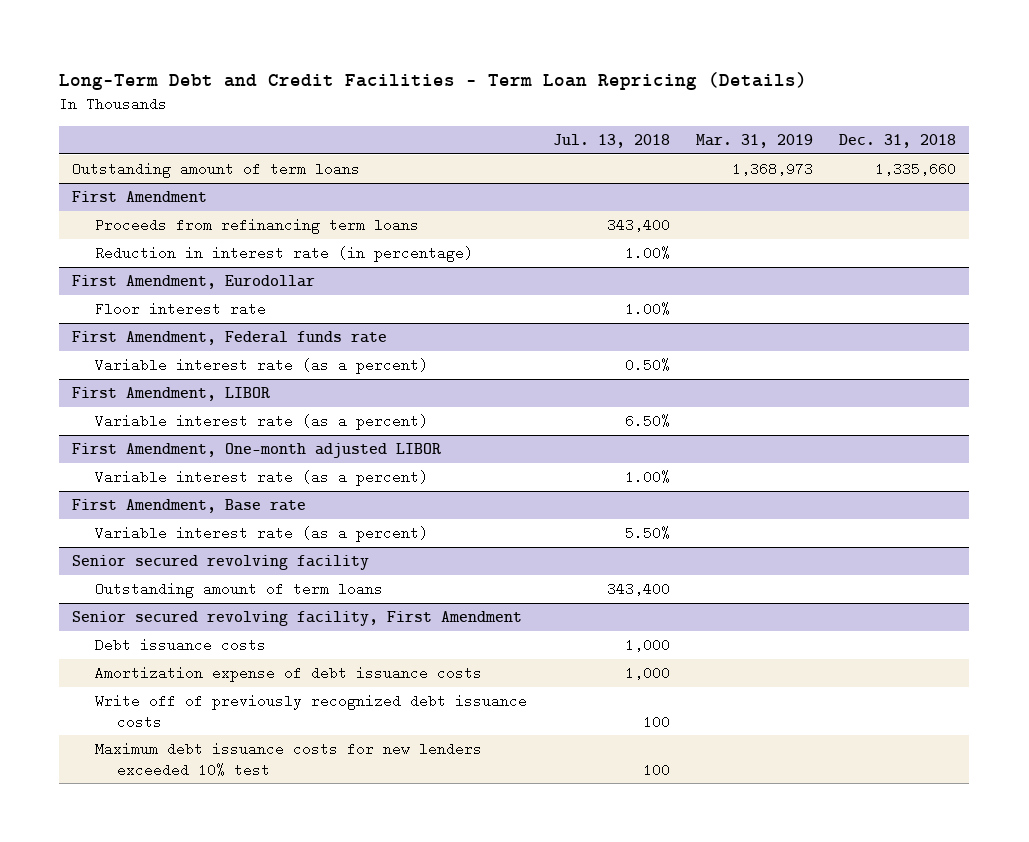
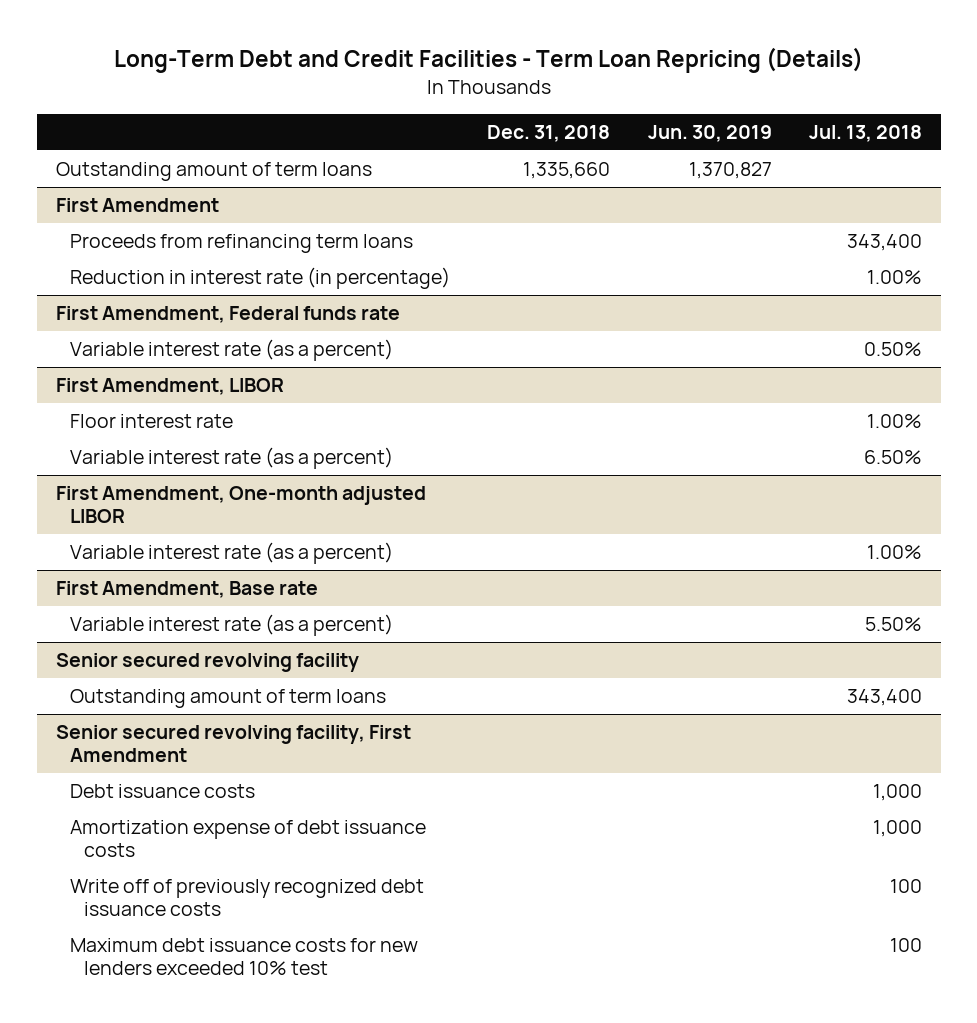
[696,134,814,149] Mar. 31, 2019 -> none
none -> [647,124,772,142] Jun. 30, 2019
[72,275,316,290] First Amendment, Eurodollar -> none
[94,302,266,317] Floor interest rate -> none
none -> [70,414,234,429] Floor interest rate

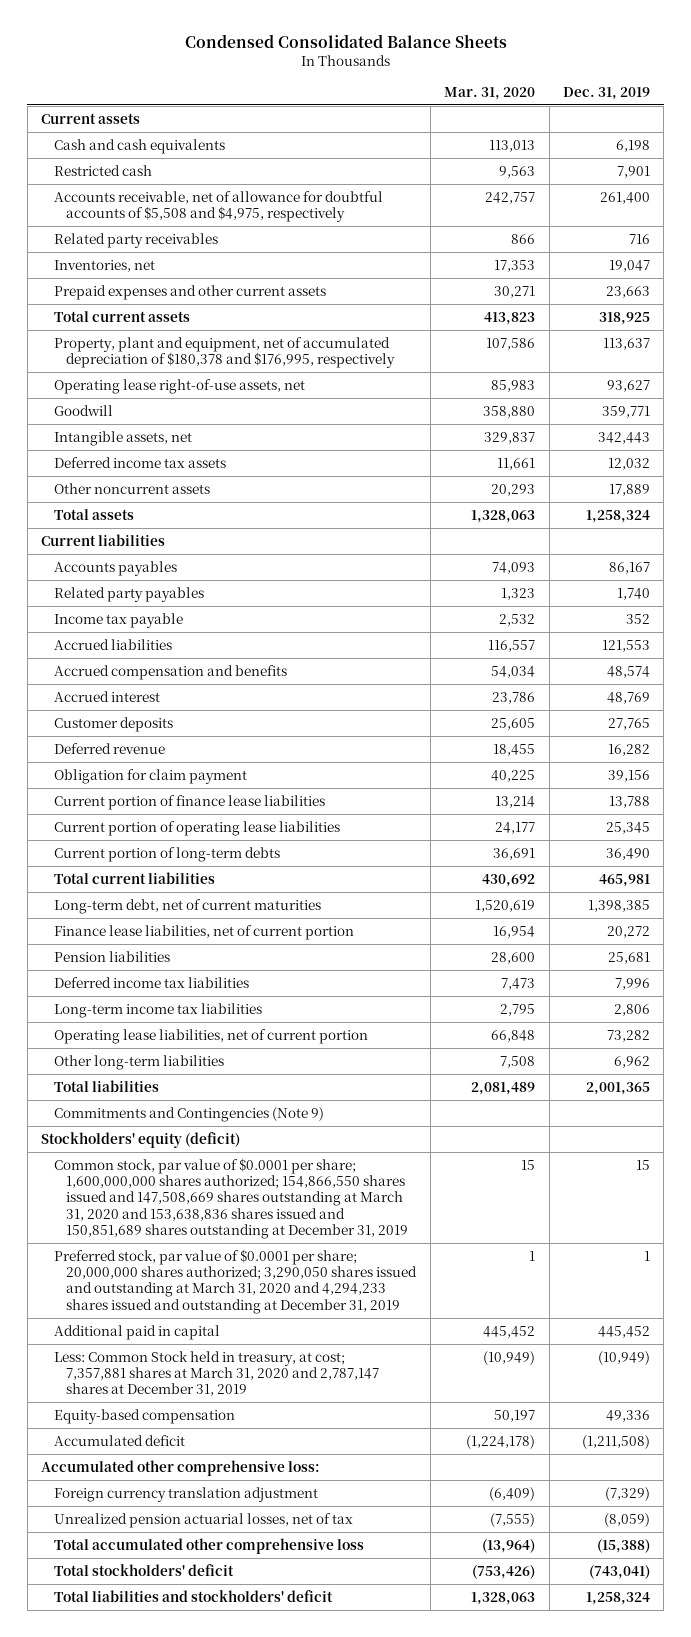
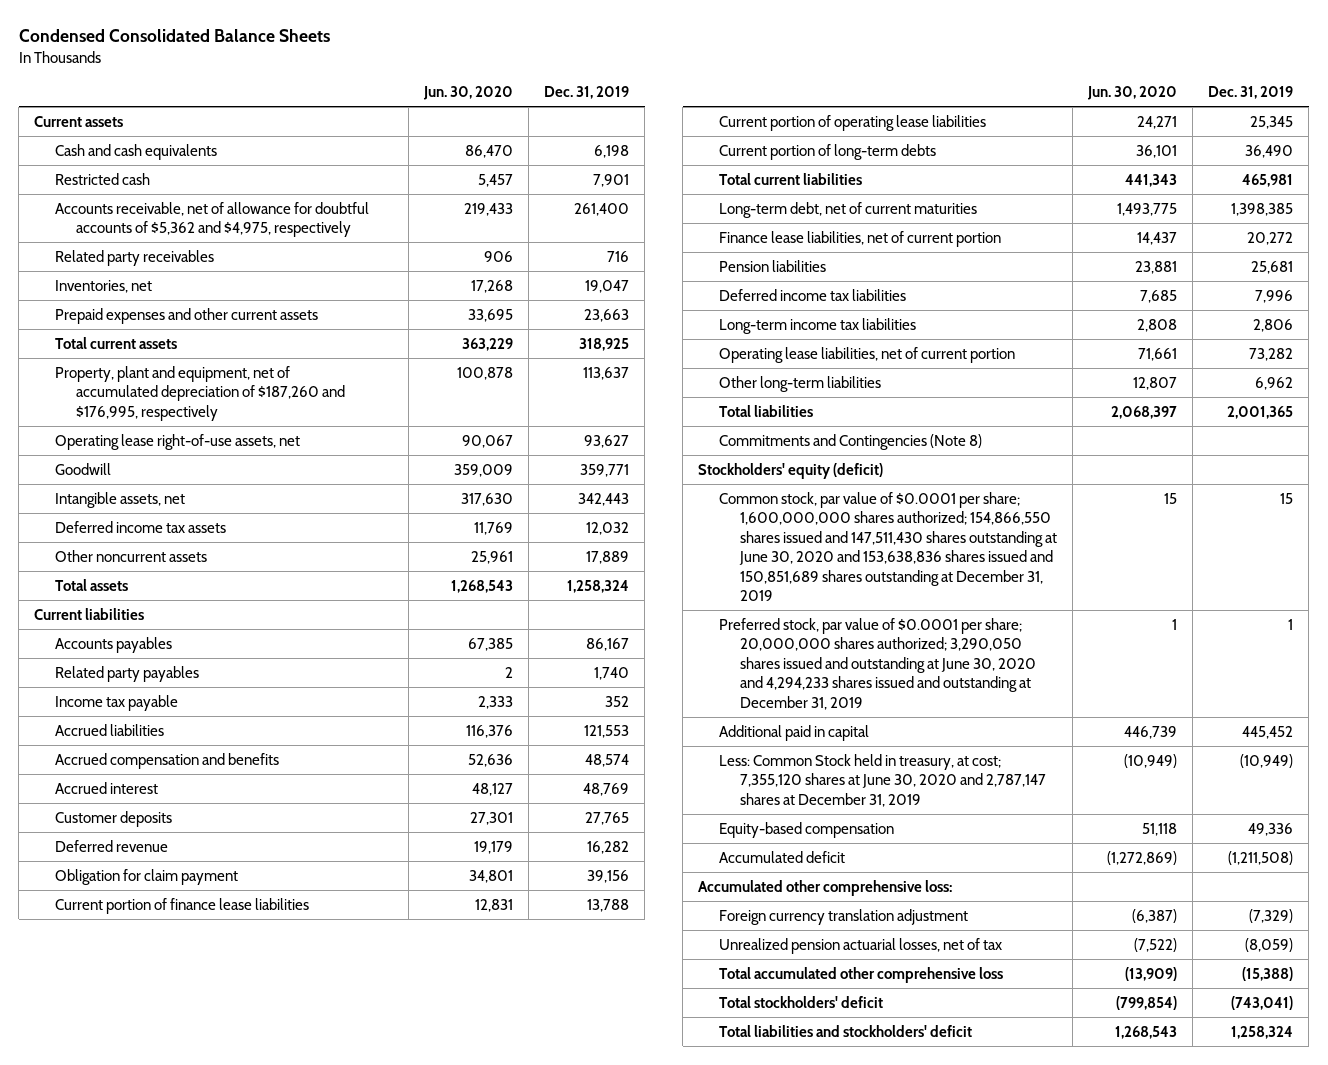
[444,86,536,100] Mar. 31, 2020 -> none
none -> [423,86,514,101] Jun. 30, 2020
[53,190,383,222] Accounts receivable, net of allowance for doubtful accounts of $5,508 and $4,975, respectively -> [55,201,370,238] Accounts receivable, net of allowance for doubtful accounts of $5,362 and $4,975, respectively
[53,336,396,368] Property, plant and equipment, net of accumulated depreciation of $180,378 and $176,995, respectively -> [55,365,345,421] Property, plant and equipment, net of accumulated depreciation of $187,260 and $176,995, respectively
[53,1106,324,1122] Commitments and Contingencies (Note 9) -> [719,433,983,450] Commitments and Contingencies (Note 8)
[53,1157,409,1239] Common stock, par value of $0.0001 per share; 1,600,000,000 shares authorized; 154,866,550 shares issued and 147,508,669 shares outstanding at March 31, 2020 and 153,638,836 shares issued and 150,851,689 shares outstanding at December 31, 2019 -> [719,491,1058,602] Common stock, par value of $0.0001 per share; 1,600,000,000 shares authorized; 154,866,550 shares issued and 147,511,430 shares outstanding at June 30, 2020 and 153,638,836 shares issued and 150,851,689 shares outstanding at December 31, 2019
[53,1248,418,1314] Preferred stock, par value of $0.0001 per share; 20,000,000 shares authorized; 3,290,050 shares issued and outstanding at March 31, 2020 and 4,294,233 shares issued and outstanding at December 31, 2019 -> [719,617,1037,710] Preferred stock, par value of $0.0001 per share; 20,000,000 shares authorized; 3,290,050 shares issued and outstanding at June 30, 2020 and 4,294,233 shares issued and outstanding at December 31, 2019
[53,1350,380,1397] Less: Common Stock held in treasury, at cost; 7,357,881 shares at March 31, 2020 and 2,787,147 shares at December 31, 2019 -> [719,753,1047,807] Less: Common Stock held in treasury, at cost; 7,355,120 shares at June 30, 2020 and 2,787,147 shares at December 31, 2019

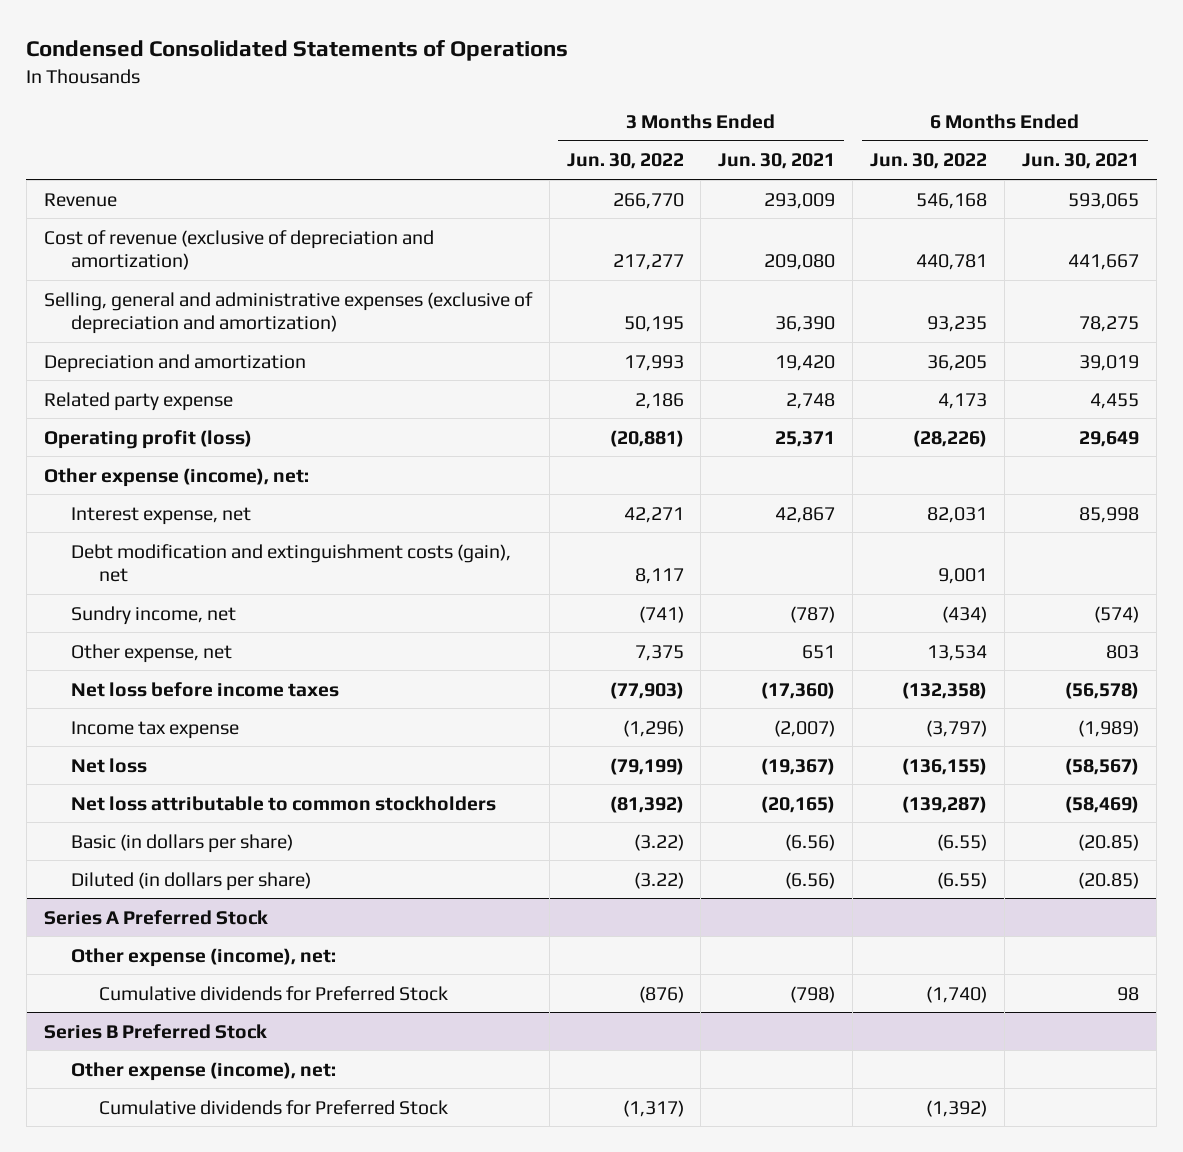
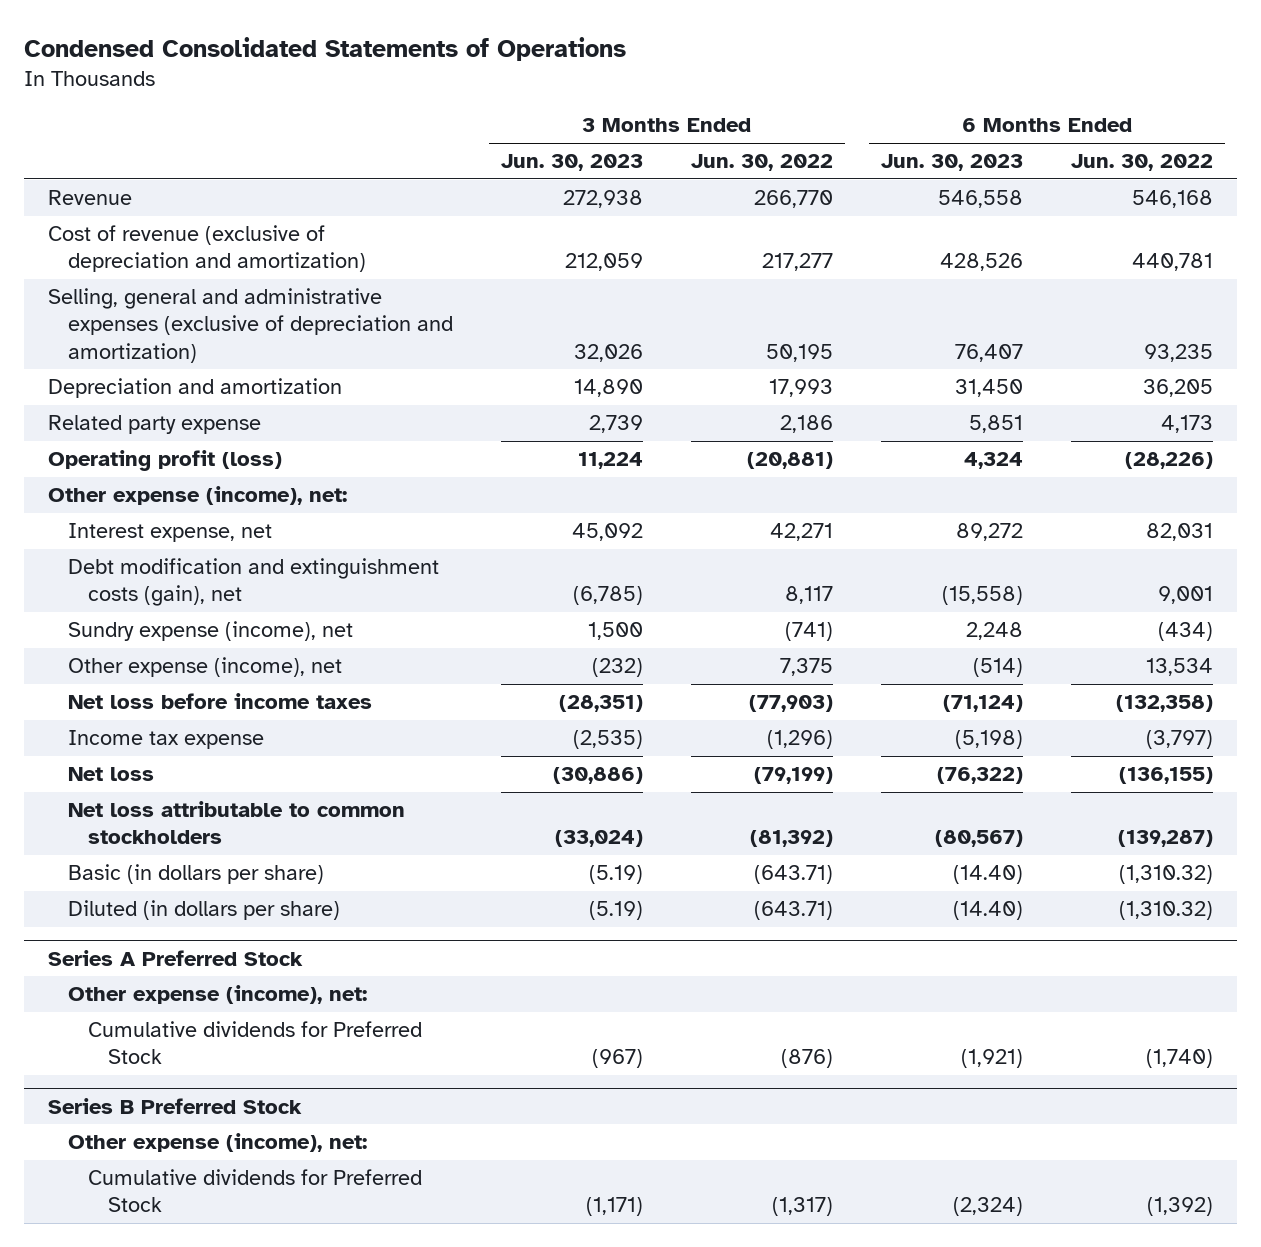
[718,153,836,170] Jun. 30, 2021 -> none
[1022,153,1140,170] Jun. 30, 2021 -> none
none -> [501,154,644,172] Jun. 30, 2023
none -> [880,154,1023,172] Jun. 30, 2023
[71,605,237,625] Sundry income, net -> [68,621,354,642] Sundry expense (income), net
[71,643,233,663] Other expense, net -> [68,657,343,678] Other expense (income), net
[633,833,684,851] (3.22) -> [754,865,834,885] (643.71)
[937,833,988,851] (6.55) -> [1118,865,1213,885] (1,310.32)
[633,871,684,889] (3.22) -> [754,901,834,921] (643.71)
[937,871,988,889] (6.55) -> [1118,901,1213,921] (1,310.32)

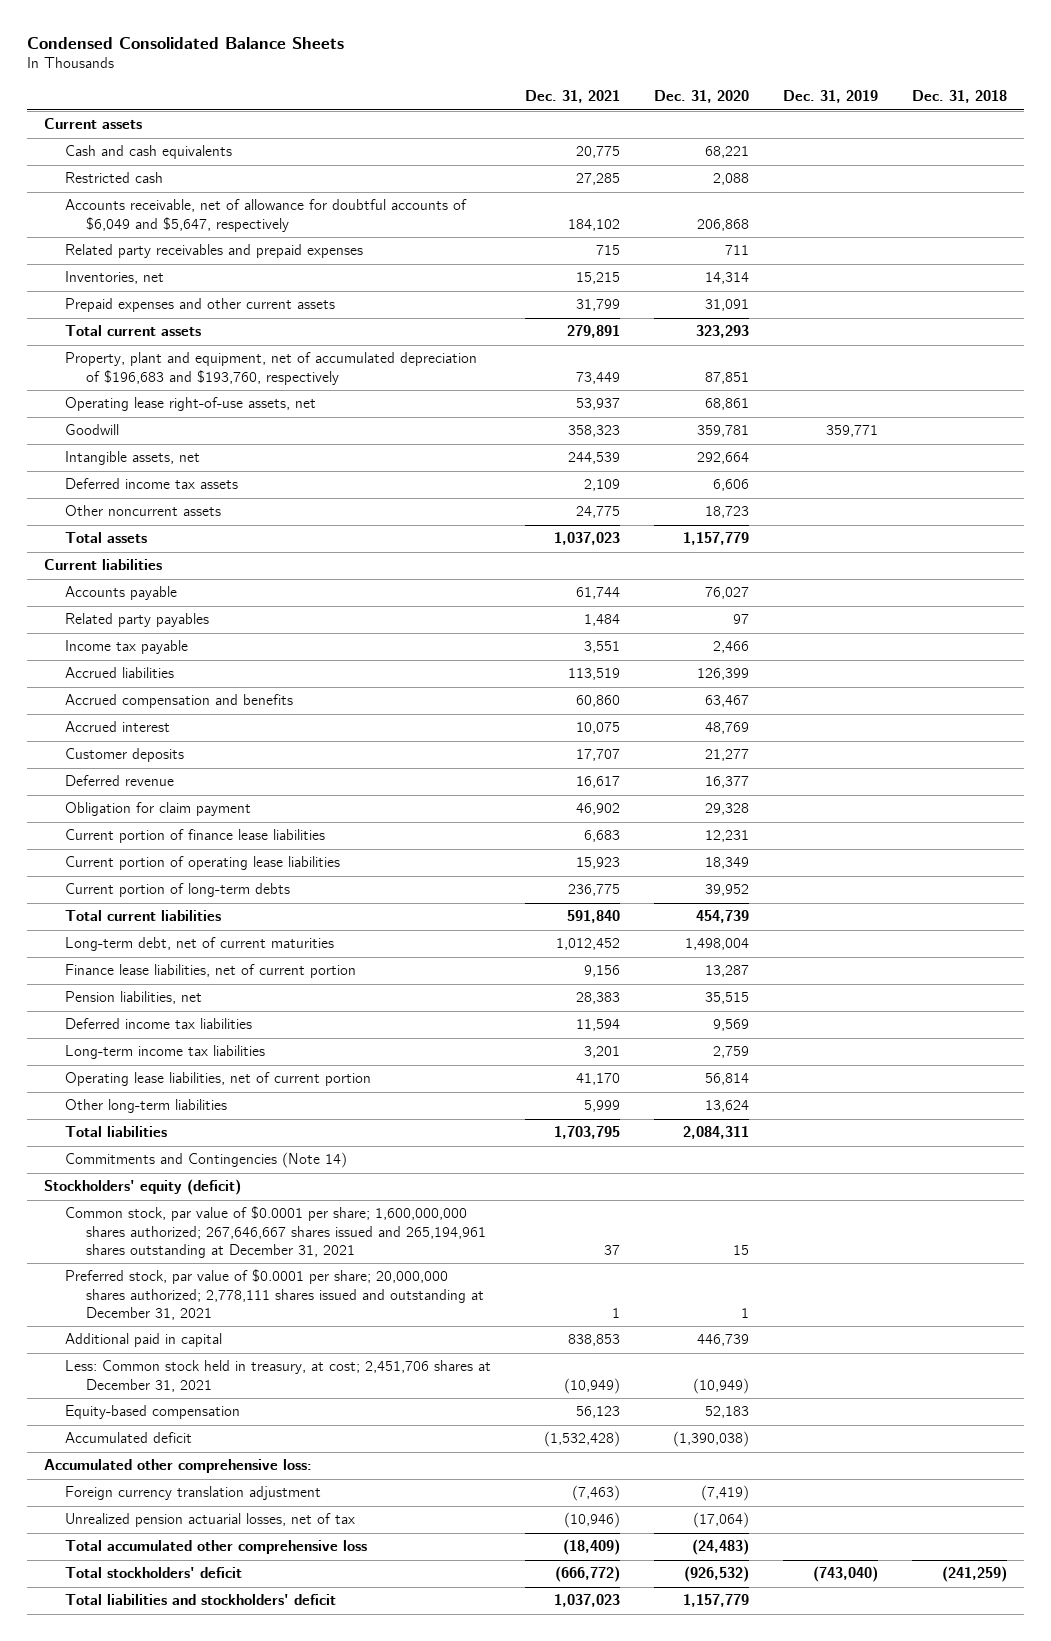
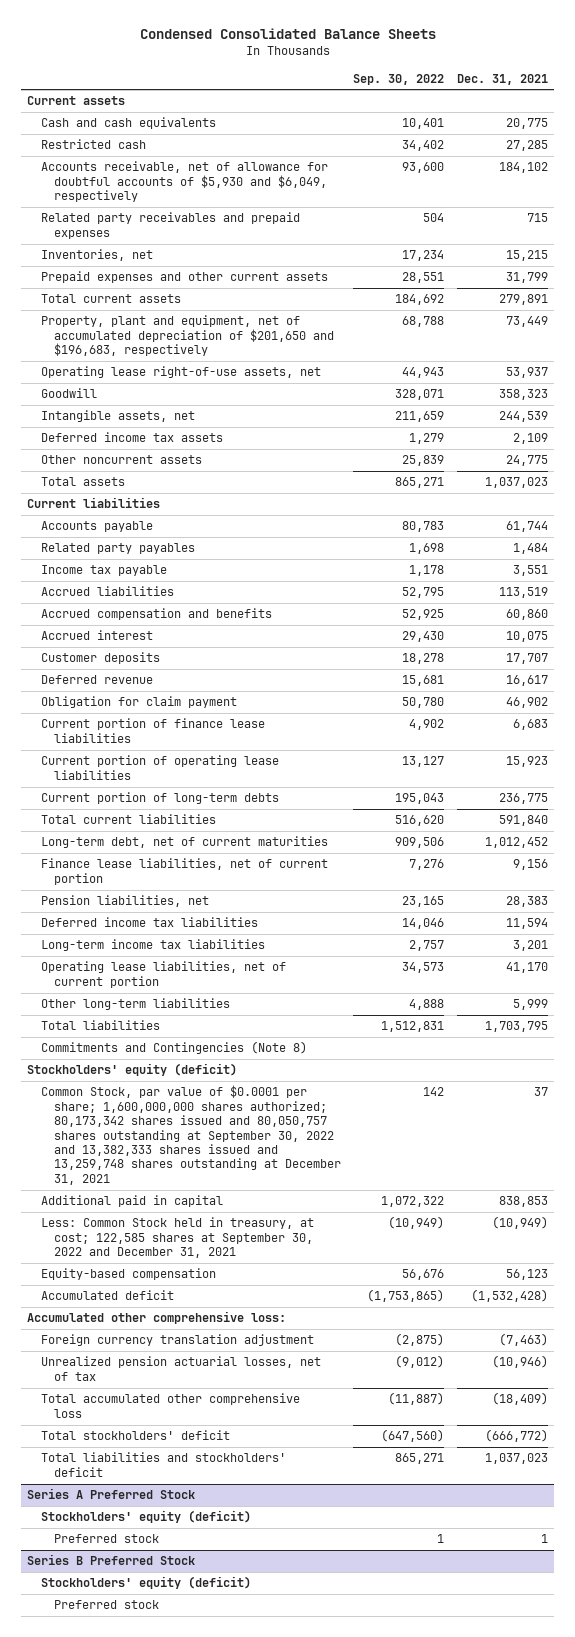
[653,90,749,104] Dec. 31, 2020 -> none
[782,90,878,104] Dec. 31, 2019 -> none
[911,90,1007,104] Dec. 31, 2018 -> none
none -> [353,73,445,85] Sep. 30, 2022
[64,199,467,232] Accounts receivable, net of allowance for doubtful accounts of $6,049 and $5,647, respectively -> [40,161,328,203] Accounts receivable, net of allowance for doubtful accounts of $5,930 and $6,049, respectively
[64,352,477,385] Property, plant and equipment, net of accumulated depreciation of $196,683 and $193,760, respectively -> [40,315,334,357] Property, plant and equipment, net of accumulated depreciation of $201,650 and $196,683, respectively
[64,1152,347,1169] Commitments and Contingencies (Note 14) -> [40,1041,307,1055] Commitments and Contingencies (Note 8)
[64,1269,484,1320] Preferred stock, par value of $0.0001 per share; 20,000,000 shares authorized; 2,778,111 shares issued and outstanding at December 31, 2021 -> none
[64,1206,486,1258] Common stock, par value of $0.0001 per share; 1,600,000,000 shares authorized; 267,646,667 shares issued and 265,194,961 shares outstanding at December 31, 2021 -> [40,1085,341,1185] Common Stock, par value of $0.0001 per share; 1,600,000,000 shares authorized; 80,173,342 shares issued and 80,050,757 shares outstanding at September 30, 2022 and 13,382,333 shares issued and 13,259,748 shares outstanding at December 31, 2021
[64,1360,491,1392] Less: Common stock held in treasury, at cost; 2,451,706 shares at December 31, 2021 -> [40,1217,314,1259] Less: Common Stock held in treasury, at cost; 122,585 shares at September 30, 2022 and December 31, 2021
none -> [27,1488,196,1500] Series A Preferred Stock
none -> [40,1510,251,1524] Stockholders' equity (deficit)
none -> [53,1534,159,1544] Preferred stock
none -> [27,1554,196,1566] Series B Preferred Stock
none -> [40,1576,251,1590] Stockholders' equity (deficit)
none -> [53,1600,159,1610] Preferred stock

